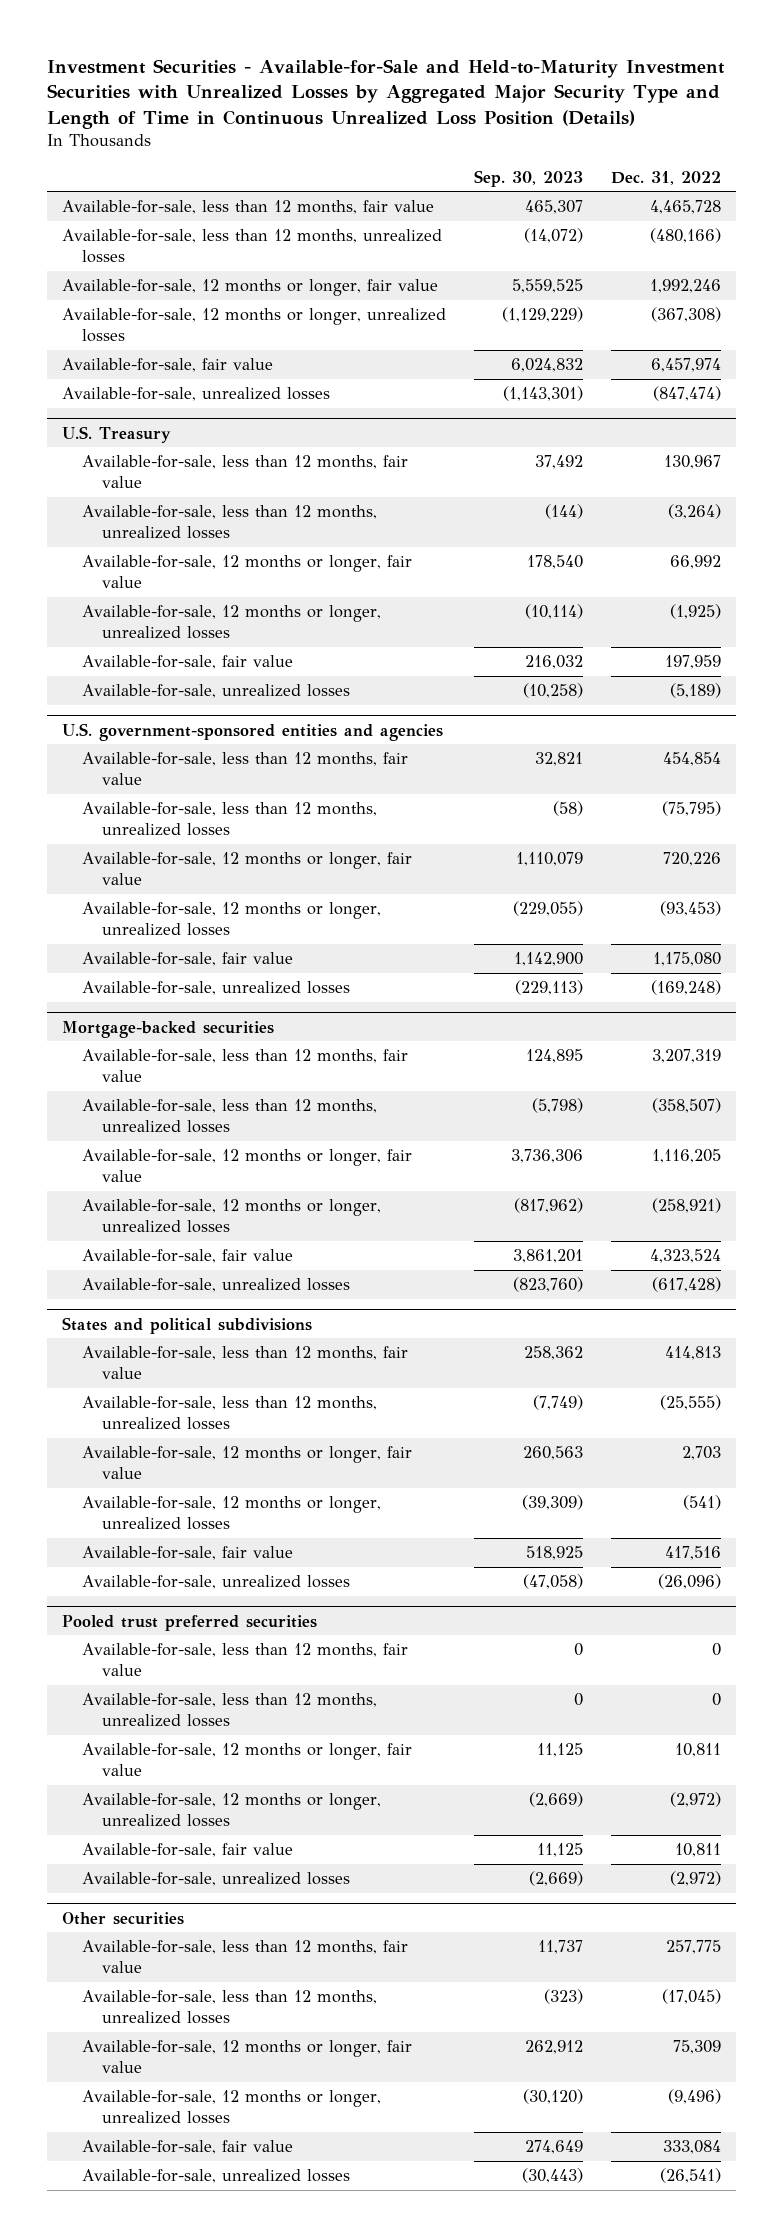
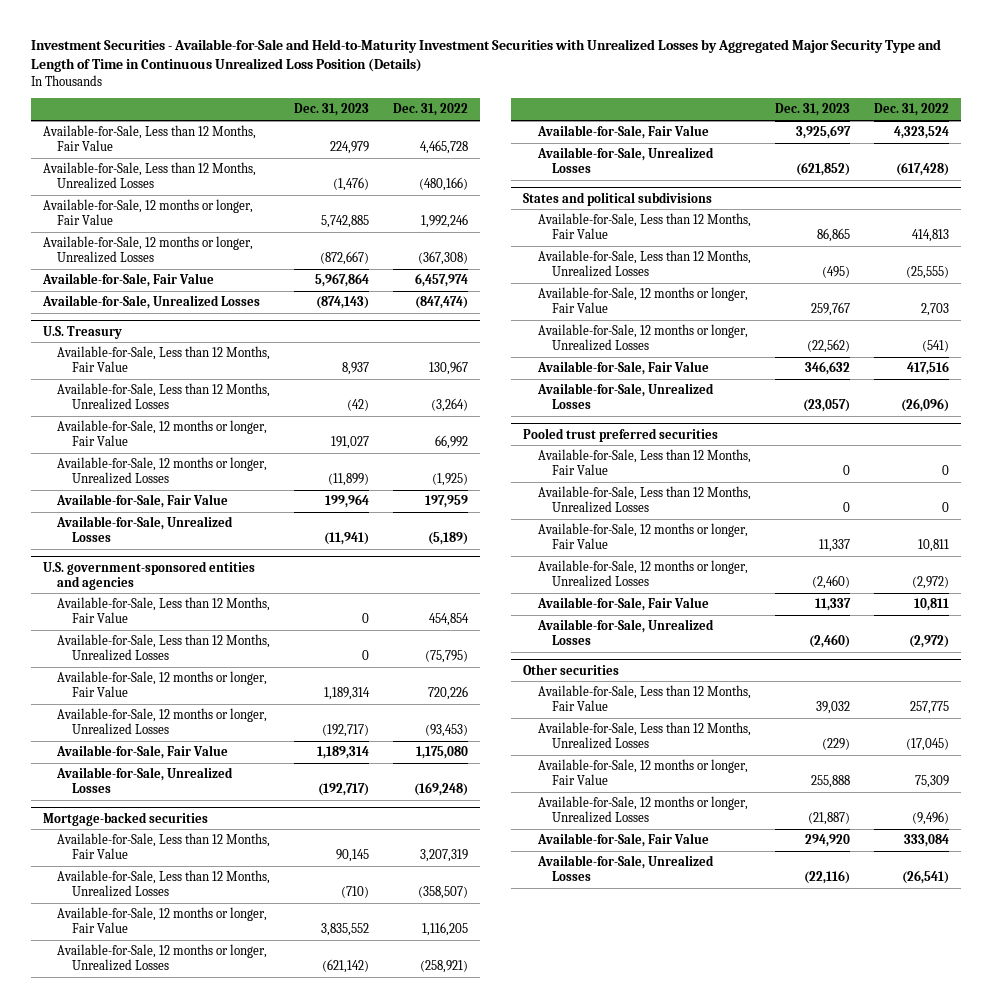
[473,169,583,187] Sep. 30, 2023 -> none
none -> [294,103,370,117] Dec. 31, 2023
[61,200,434,215] Available-for-sale, less than 12 months, fair value -> [42,125,256,152] Available-for-Sale, Less than 12 Months, Fair Value
[61,229,442,264] Available-for-sale, less than 12 months, unrealized losses -> [42,162,256,190] Available-for-Sale, Less than 12 Months, Unrealized Losses
[61,279,438,297] Available-for-sale, 12 months or longer, fair value -> [42,199,253,226] Available-for-Sale, 12 months or longer, Fair Value
[61,308,446,343] Available-for-sale, 12 months or longer, unrealized losses -> [42,236,253,264] Available-for-Sale, 12 months or longer, Unrealized Losses
[61,358,273,373] Available-for-sale, fair value -> [41,273,214,288] Available-for-Sale, Fair Value
[61,387,330,402] Available-for-sale, unrealized losses -> [41,295,260,310] Available-for-Sale, Unrealized Losses
[81,455,408,489] Available-for-sale, less than 12 months, fair value -> [57,346,271,373] Available-for-Sale, Less than 12 Months, Fair Value
[81,505,377,540] Available-for-sale, less than 12 months, unrealized losses -> [57,383,271,411] Available-for-Sale, Less than 12 Months, Unrealized Losses
[81,555,412,589] Available-for-sale, 12 months or longer, fair value -> [57,420,268,447] Available-for-Sale, 12 months or longer, Fair Value
[81,605,381,640] Available-for-sale, 12 months or longer, unrealized losses -> [57,457,268,485] Available-for-Sale, 12 months or longer, Unrealized Losses
[81,655,293,670] Available-for-sale, fair value -> [56,494,229,509] Available-for-Sale, Fair Value
[81,684,350,699] Available-for-sale, unrealized losses -> [56,516,234,543] Available-for-Sale, Unrealized Losses
[81,752,408,786] Available-for-sale, less than 12 months, fair value -> [57,597,271,624] Available-for-Sale, Less than 12 Months, Fair Value
[81,802,377,837] Available-for-sale, less than 12 months, unrealized losses -> [57,634,271,662] Available-for-Sale, Less than 12 Months, Unrealized Losses
[81,852,412,886] Available-for-sale, 12 months or longer, fair value -> [57,671,268,698] Available-for-Sale, 12 months or longer, Fair Value
[81,902,381,937] Available-for-sale, 12 months or longer, unrealized losses -> [57,708,268,736] Available-for-Sale, 12 months or longer, Unrealized Losses
[81,952,293,967] Available-for-sale, fair value -> [56,745,229,760] Available-for-Sale, Fair Value
[81,981,350,996] Available-for-sale, unrealized losses -> [56,767,234,794] Available-for-Sale, Unrealized Losses
[81,1049,408,1083] Available-for-sale, less than 12 months, fair value -> [57,833,271,860] Available-for-Sale, Less than 12 Months, Fair Value
[81,1099,377,1134] Available-for-sale, less than 12 months, unrealized losses -> [57,870,271,898] Available-for-Sale, Less than 12 Months, Unrealized Losses
[81,1149,412,1183] Available-for-sale, 12 months or longer, fair value -> [57,907,268,934] Available-for-Sale, 12 months or longer, Fair Value
[81,1199,381,1234] Available-for-sale, 12 months or longer, unrealized losses -> [57,944,268,972] Available-for-Sale, 12 months or longer, Unrealized Losses
[81,1249,293,1264] Available-for-sale, fair value -> [536,125,709,140] Available-for-Sale, Fair Value
[81,1278,350,1293] Available-for-sale, unrealized losses -> [536,147,714,174] Available-for-Sale, Unrealized Losses
[81,1346,408,1380] Available-for-sale, less than 12 months, fair value -> [537,213,751,240] Available-for-Sale, Less than 12 Months, Fair Value
[81,1396,377,1431] Available-for-sale, less than 12 months, unrealized losses -> [537,250,751,278] Available-for-Sale, Less than 12 Months, Unrealized Losses
[81,1446,412,1480] Available-for-sale, 12 months or longer, fair value -> [537,287,748,314] Available-for-Sale, 12 months or longer, Fair Value
[81,1496,381,1531] Available-for-sale, 12 months or longer, unrealized losses -> [537,324,748,352] Available-for-Sale, 12 months or longer, Unrealized Losses
[81,1546,293,1561] Available-for-sale, fair value -> [536,361,709,376] Available-for-Sale, Fair Value
[81,1575,350,1590] Available-for-sale, unrealized losses -> [536,383,714,410] Available-for-Sale, Unrealized Losses
[81,1643,408,1677] Available-for-sale, less than 12 months, fair value -> [537,449,751,476] Available-for-Sale, Less than 12 Months, Fair Value
[81,1693,377,1728] Available-for-sale, less than 12 months, unrealized losses -> [537,486,751,514] Available-for-Sale, Less than 12 Months, Unrealized Losses
[81,1743,412,1777] Available-for-sale, 12 months or longer, fair value -> [537,523,748,550] Available-for-Sale, 12 months or longer, Fair Value
[81,1793,381,1828] Available-for-sale, 12 months or longer, unrealized losses -> [537,560,748,588] Available-for-Sale, 12 months or longer, Unrealized Losses
[81,1843,293,1858] Available-for-sale, fair value -> [536,597,709,612] Available-for-Sale, Fair Value
[81,1872,350,1887] Available-for-sale, unrealized losses -> [536,619,714,646] Available-for-Sale, Unrealized Losses
[81,1940,408,1974] Available-for-sale, less than 12 months, fair value -> [537,685,751,712] Available-for-Sale, Less than 12 Months, Fair Value
[81,1990,377,2025] Available-for-sale, less than 12 months, unrealized losses -> [537,722,751,750] Available-for-Sale, Less than 12 Months, Unrealized Losses
[81,2040,412,2074] Available-for-sale, 12 months or longer, fair value -> [537,759,748,786] Available-for-Sale, 12 months or longer, Fair Value
[81,2090,381,2125] Available-for-sale, 12 months or longer, unrealized losses -> [537,796,748,824] Available-for-Sale, 12 months or longer, Unrealized Losses
[81,2140,293,2155] Available-for-sale, fair value -> [536,833,709,848] Available-for-Sale, Fair Value
[81,2169,350,2184] Available-for-sale, unrealized losses -> [536,855,714,882] Available-for-Sale, Unrealized Losses

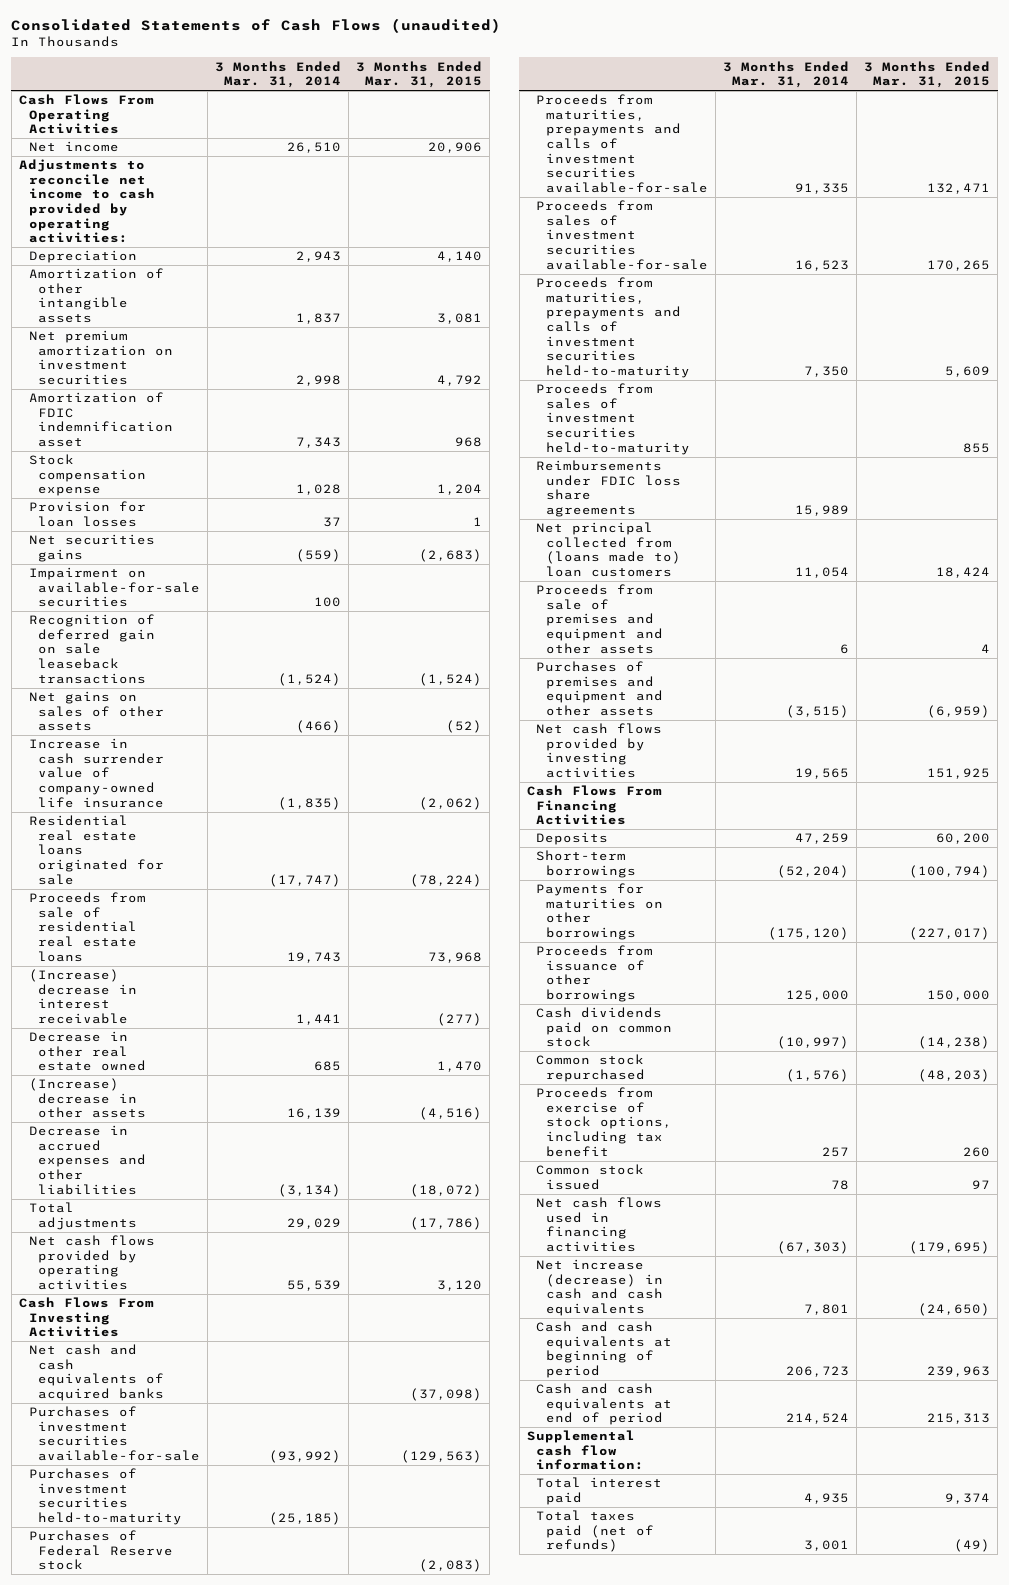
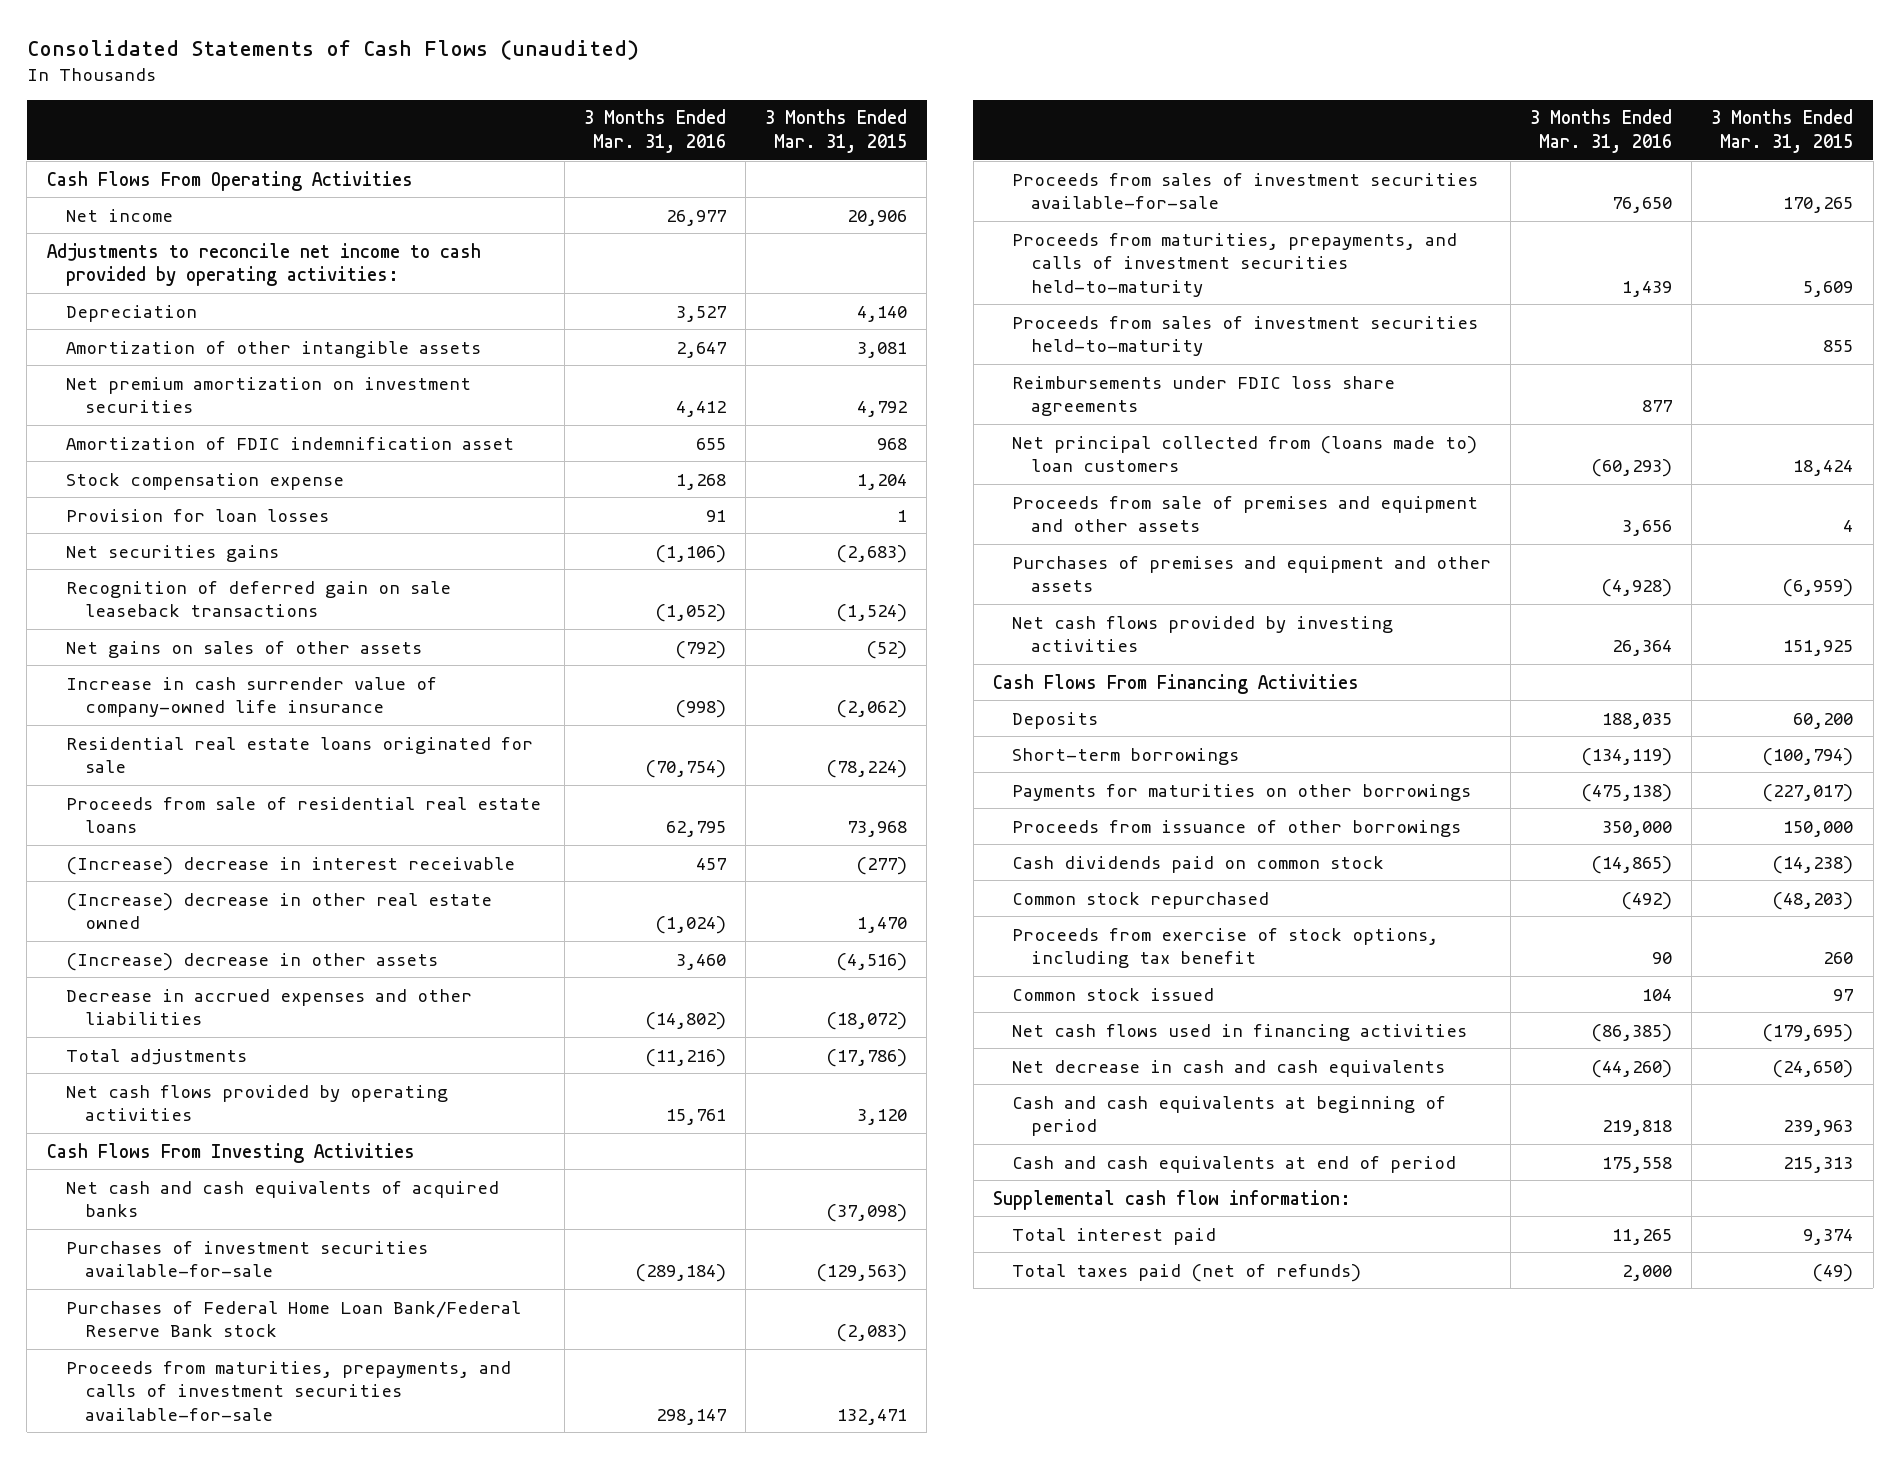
[215,60,342,89] 3 Months Ended Mar. 31, 2014 -> none
none -> [583,109,726,153] 3 Months Ended Mar. 31, 2016
[28,567,201,608] Impairment on available-for-sale securities -> none
[28,1031,147,1072] Decrease in other real estate owned -> [65,892,492,930] (Increase) decrease in other real estate owned
[28,1468,183,1525] Purchases of investment securities held-to-maturity -> none
[28,1530,174,1571] Purchases of Federal Reserve stock -> [65,1300,521,1338] Purchases of Federal Home Loan Bank/Federal Reserve Bank stock
[536,94,709,193] Proceeds from maturities, prepayments and calls of investment securities available-for-sale -> [65,1360,511,1421] Proceeds from maturities, prepayments, and calls of investment securities available-for-sale
[536,277,691,378] Proceeds from maturities, prepayments and calls of investment securities held-to-maturity -> [1011,232,1457,297] Proceeds from maturities, prepayments, and calls of investment securities held-to-maturity
[536,1259,664,1316] Net increase (decrease) in cash and cash equivalents -> [1011,1059,1445,1077] Net decrease in cash and cash equivalents

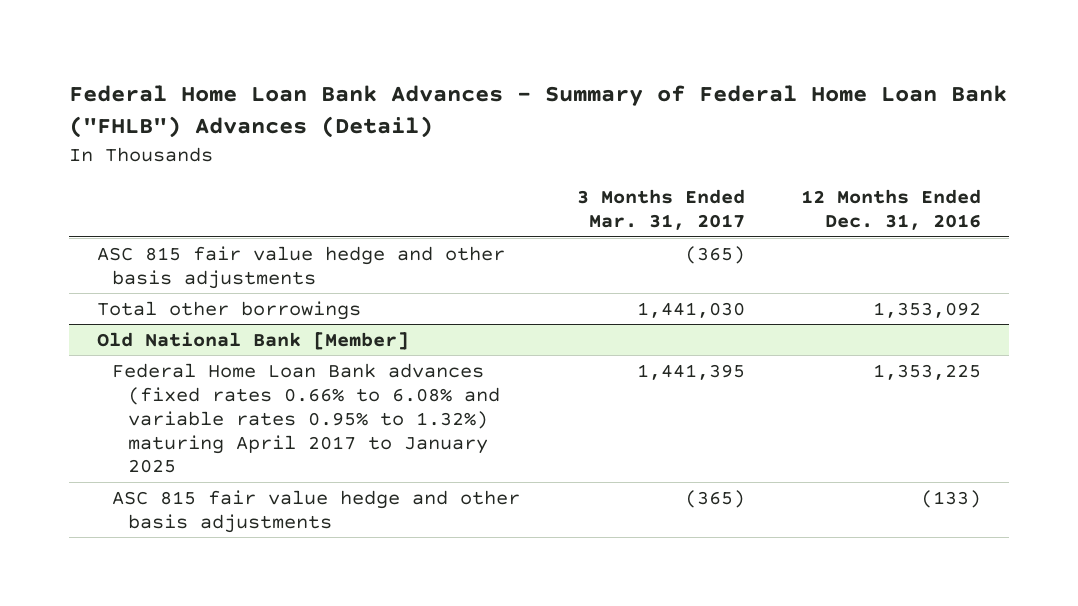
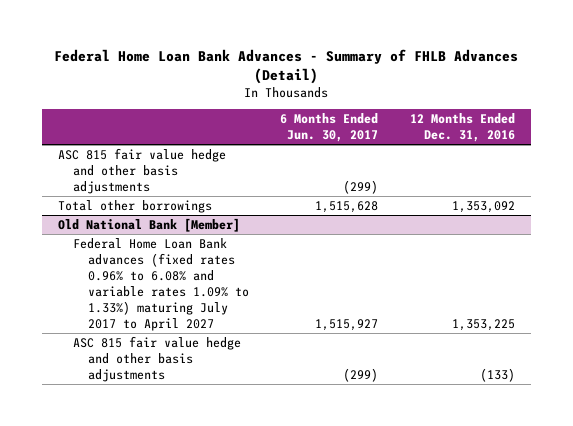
[68,84,1007,139] Federal Home Loan Bank Advances - Summary of Federal Home Loan Bank ("FHLB") Advances (Detail) -> [54,48,519,84] Federal Home Loan Bank Advances - Summary of FHLB Advances (Detail)
[576,189,745,231] 3 Months Ended Mar. 31, 2017 -> none
none -> [280,112,379,142] 6 Months Ended Jun. 30, 2017
[112,362,500,474] Federal Home Loan Bank advances (fixed rates 0.66% to 6.08% and variable rates 0.95% to 1.32%) maturing April 2017 to January 2025 -> [72,238,249,331] Federal Home Loan Bank advances (fixed rates 0.96% to 6.08% and variable rates 1.09% to 1.33%) maturing July 2017 to April 2027

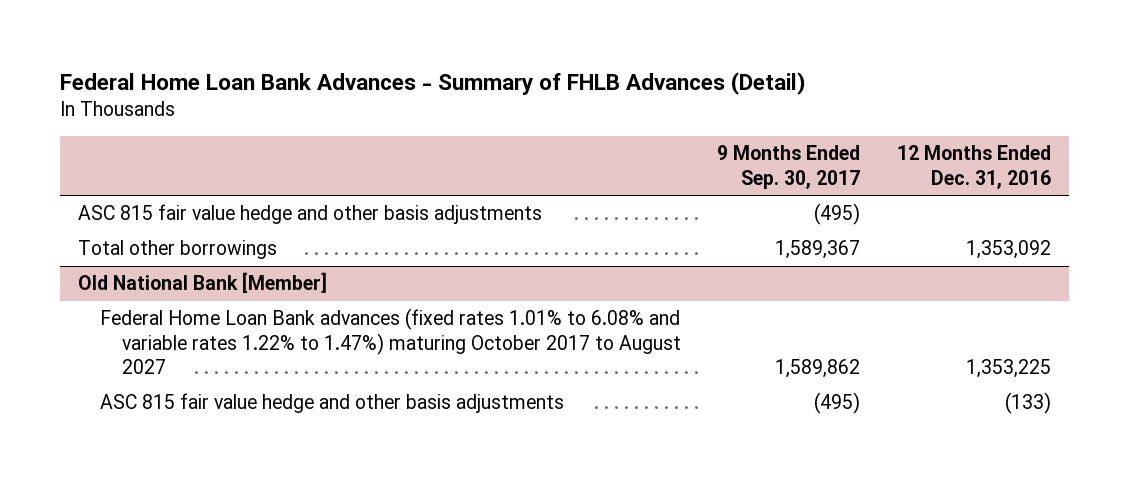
[280,112,379,142] 6 Months Ended Jun. 30, 2017 -> none
none -> [717,145,861,189] 9 Months Ended Sep. 30, 2017
[72,238,249,331] Federal Home Loan Bank advances (fixed rates 0.96% to 6.08% and variable rates 1.09% to 1.33%) maturing July 2017 to April 2027 -> [99,308,682,375] Federal Home Loan Bank advances (fixed rates 1.01% to 6.08% and variable rates 1.22% to 1.47%) maturing October 2017 to August 2027

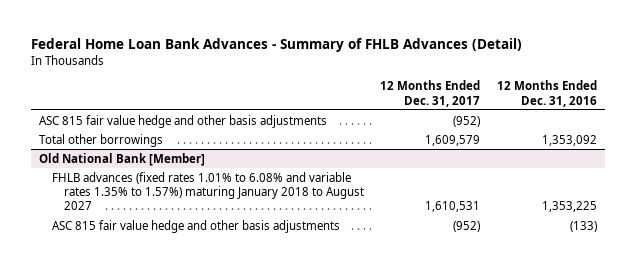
[717,145,861,189] 9 Months Ended Sep. 30, 2017 -> none
none -> [380,80,481,107] 12 Months Ended Dec. 31, 2017
[99,308,682,375] Federal Home Loan Bank advances (fixed rates 1.01% to 6.08% and variable rates 1.22% to 1.47%) maturing October 2017 to August 2027 -> [51,171,365,211] FHLB advances (fixed rates 1.01% to 6.08% and variable rates 1.35% to 1.57%) maturing January 2018 to August 2027

